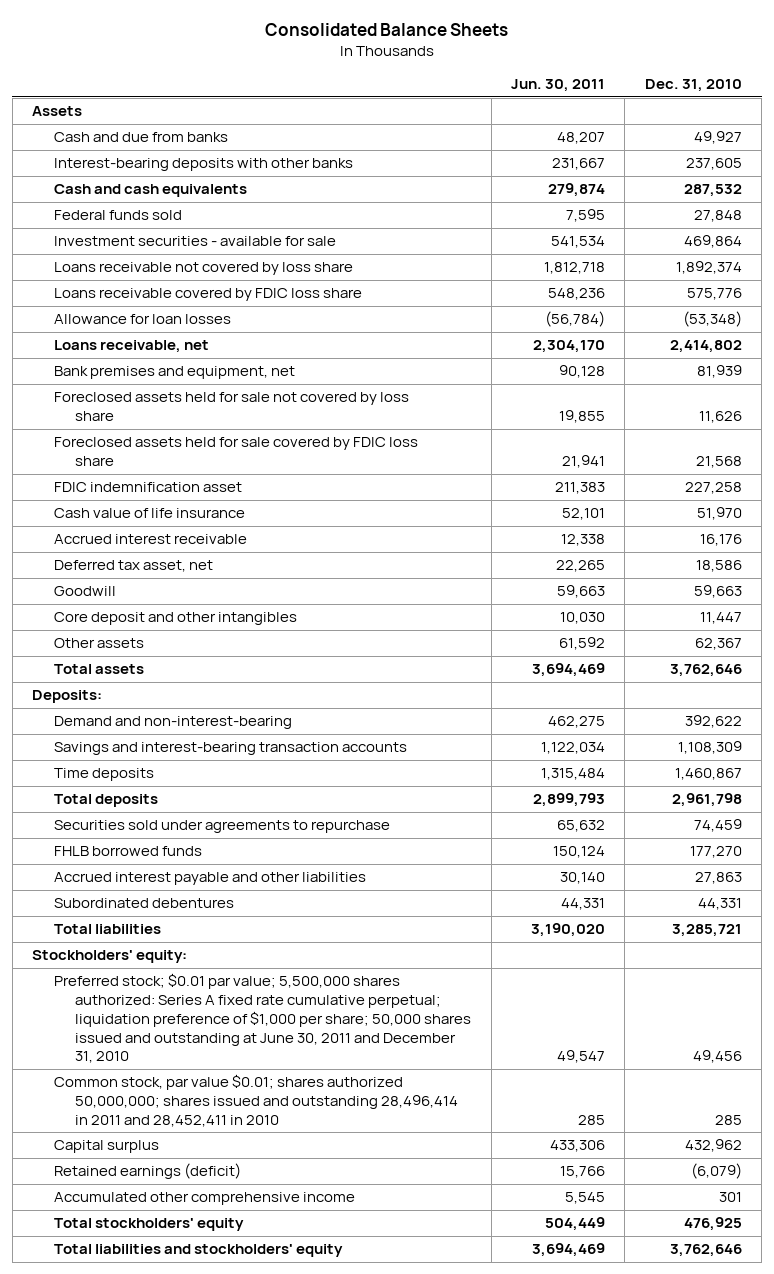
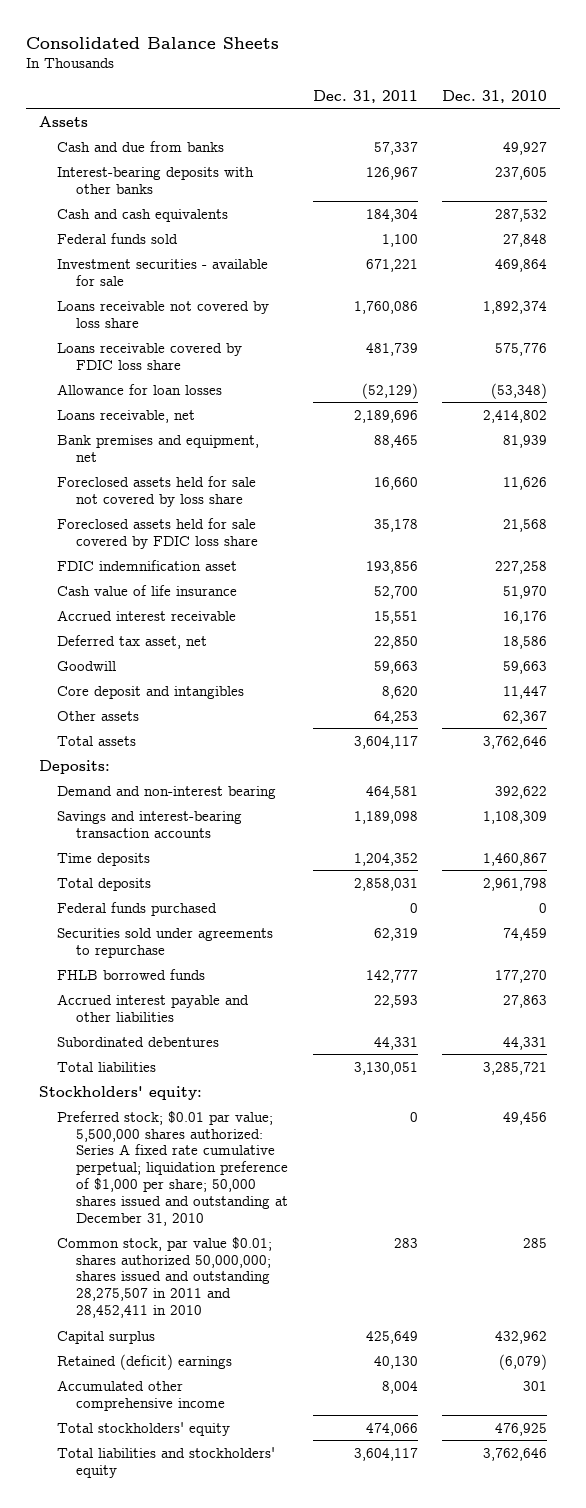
[510,79,605,93] Jun. 30, 2011 -> none
none -> [312,89,418,103] Dec. 31, 2011
[53,612,297,626] Core deposit and other intangibles -> [57,685,245,699] Core deposit and intangibles
[53,716,292,730] Demand and non-interest-bearing -> [57,785,277,799] Demand and non-interest bearing
none -> [57,901,218,916] Federal funds purchased
[53,973,472,1064] Preferred stock; $0.01 par value; 5,500,000 shares authorized: Series A fixed rate cumulative perpetual; liquidation preference of $1,000 per share; 50,000 shares issued and outstanding at June 30, 2011 and December 31, 2010 -> [57,1110,289,1226] Preferred stock; $0.01 par value; 5,500,000 shares authorized: Series A fixed rate cumulative perpetual; liquidation preference of $1,000 per share; 50,000 shares issued and outstanding at December 31, 2010
[53,1074,459,1127] Common stock, par value $0.01; shares authorized 50,000,000; shares issued and outstanding 28,496,414 in 2011 and 28,452,411 in 2010 -> [57,1236,273,1318] Common stock, par value $0.01; shares authorized 50,000,000; shares issued and outstanding 28,275,507 in 2011 and 28,452,411 in 2010
[53,1163,241,1180] Retained earnings (deficit) -> [57,1353,233,1370] Retained (deficit) earnings

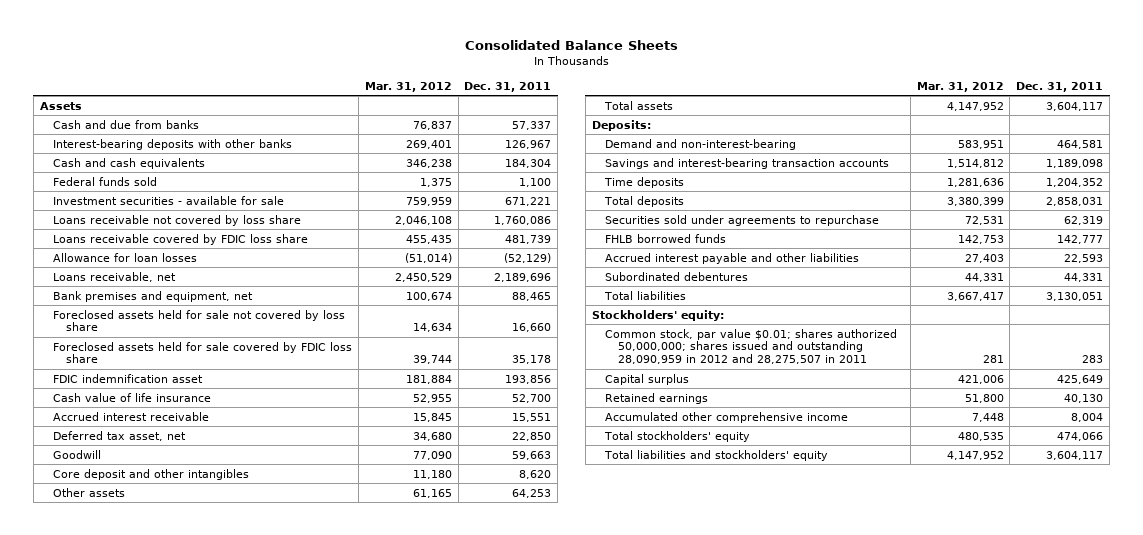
[442,89,548,103] Dec. 31, 2010 -> none
none -> [364,81,452,92] Mar. 31, 2012
[57,685,245,699] Core deposit and intangibles -> [52,468,249,480] Core deposit and other intangibles
[57,785,277,799] Demand and non-interest bearing -> [604,138,796,150] Demand and non-interest-bearing
[57,901,218,916] Federal funds purchased -> none
[57,1110,289,1226] Preferred stock; $0.01 par value; 5,500,000 shares authorized: Series A fixed rate cumulative perpetual; liquidation preference of $1,000 per share; 50,000 shares issued and outstanding at December 31, 2010 -> none
[57,1236,273,1318] Common stock, par value $0.01; shares authorized 50,000,000; shares issued and outstanding 28,275,507 in 2011 and 28,452,411 in 2010 -> [604,328,897,365] Common stock, par value $0.01; shares authorized 50,000,000; shares issued and outstanding 28,090,959 in 2012 and 28,275,507 in 2011
[57,1353,233,1370] Retained (deficit) earnings -> [604,392,708,404] Retained earnings

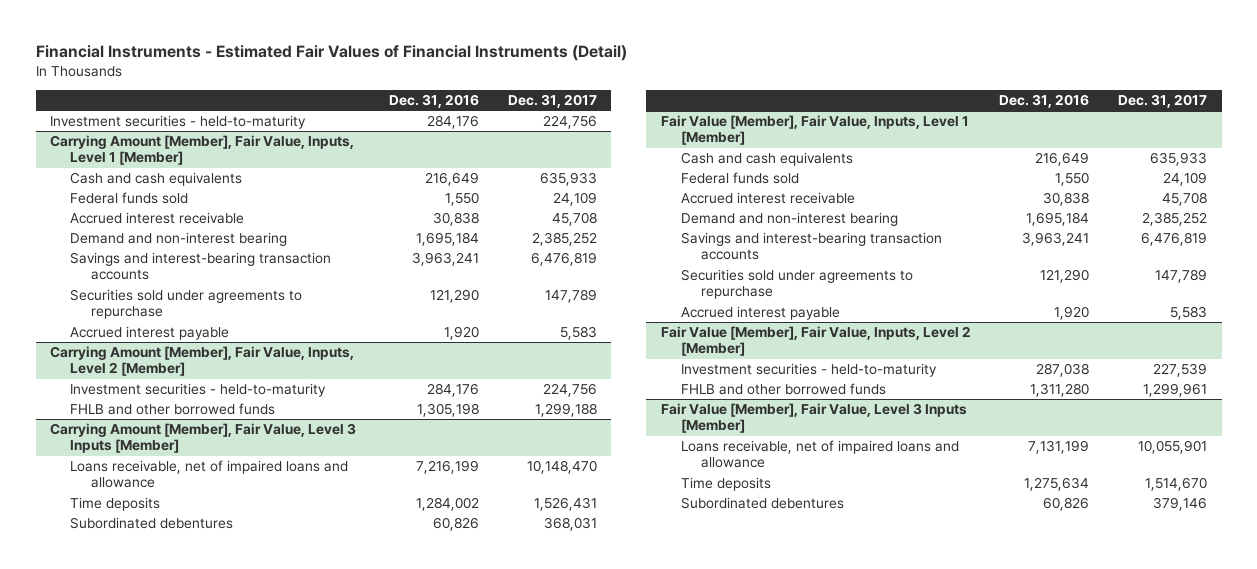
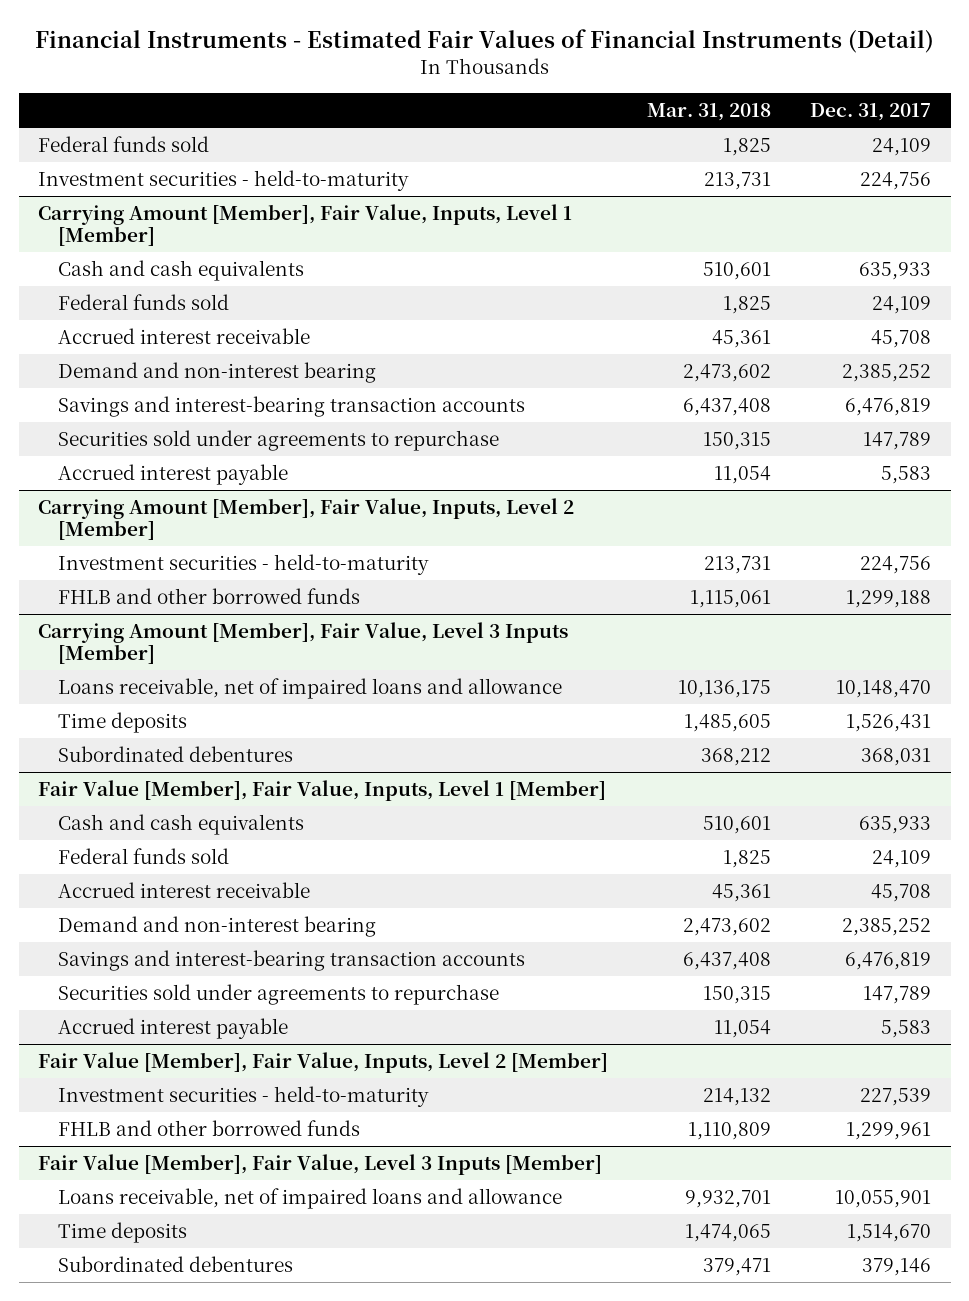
[388,94,479,109] Dec. 31, 2016 -> none
none -> [647,102,772,121] Mar. 31, 2018
none -> [38,136,210,153] Federal funds sold

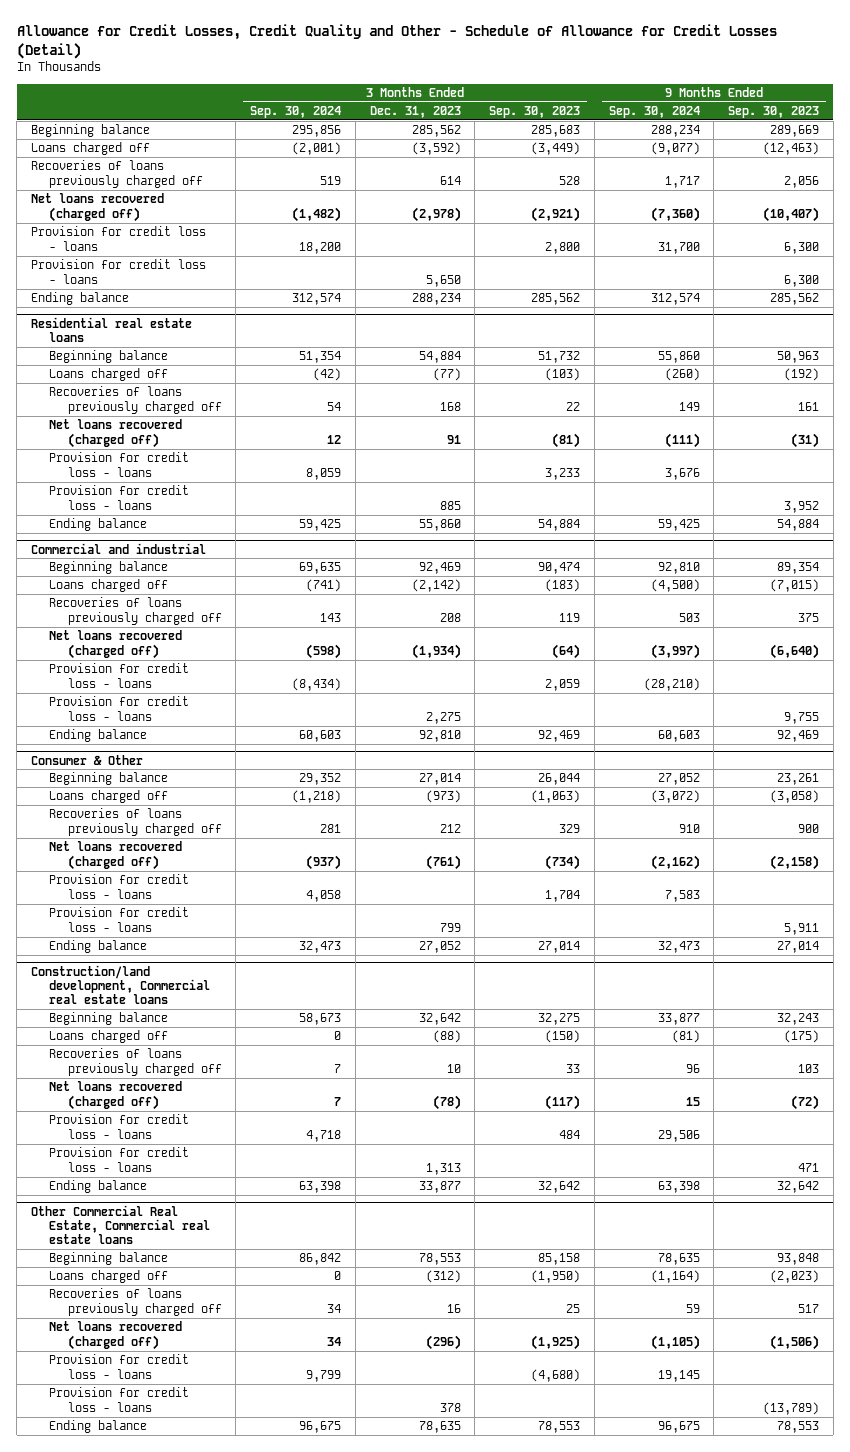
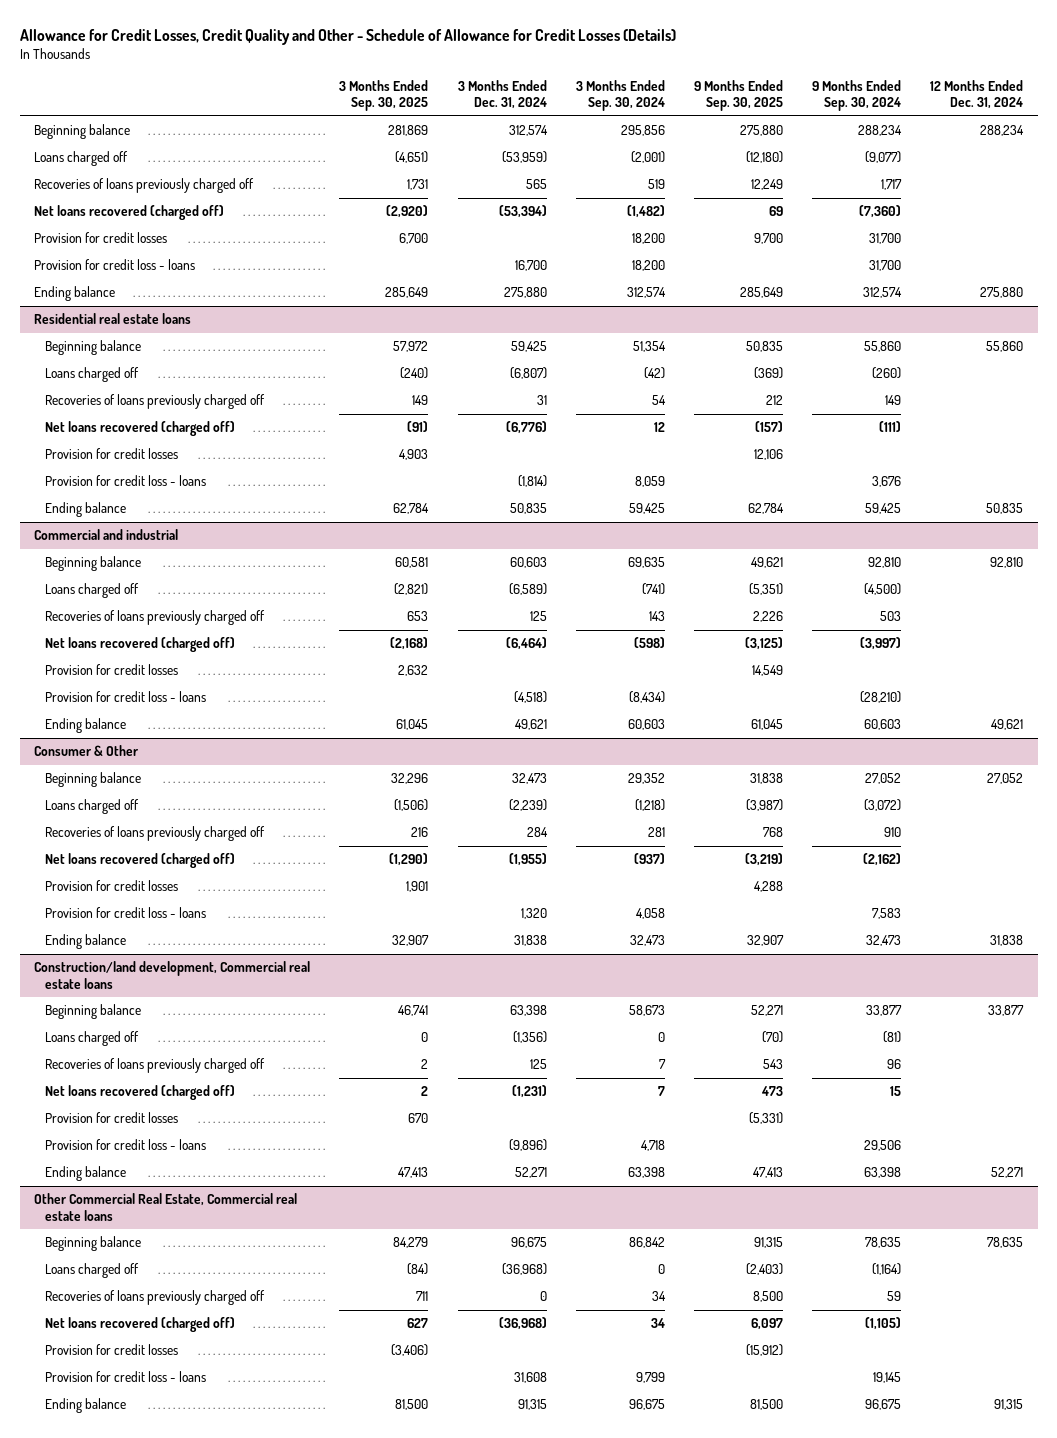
[16,23,777,59] Allowance for Credit Losses, Credit Quality and Other - Schedule of Allowance for Credit Losses (Detail) -> [19,28,676,45] Allowance for Credit Losses, Credit Quality and Other - Schedule of Allowance for Credit Losses (Details)
[369,106,461,119] Dec. 31, 2023 -> none
[489,106,581,119] Sep. 30, 2023 -> none
[728,106,820,119] Sep. 30, 2023 -> none
none -> [339,79,429,112] 3 Months Ended Sep. 30, 2025
none -> [457,79,547,110] 3 Months Ended Dec. 31, 2024
none -> [693,79,783,112] 9 Months Ended Sep. 30, 2025
none -> [929,79,1023,110] 12 Months Ended Dec. 31, 2024
none -> [34,232,168,244] Provision for credit losses
[31,259,207,284] Provision for credit loss - loans -> none
none -> [44,448,178,460] Provision for credit losses
[49,485,190,510] Provision for credit loss - loans -> none
none -> [44,664,178,676] Provision for credit losses
[49,696,190,721] Provision for credit loss - loans -> none
none -> [44,880,178,892] Provision for credit losses
[49,907,190,932] Provision for credit loss - loans -> none
none -> [44,1112,178,1124] Provision for credit losses
[49,1147,190,1172] Provision for credit loss - loans -> none
none -> [44,1344,178,1356] Provision for credit losses
[49,1387,190,1412] Provision for credit loss - loans -> none

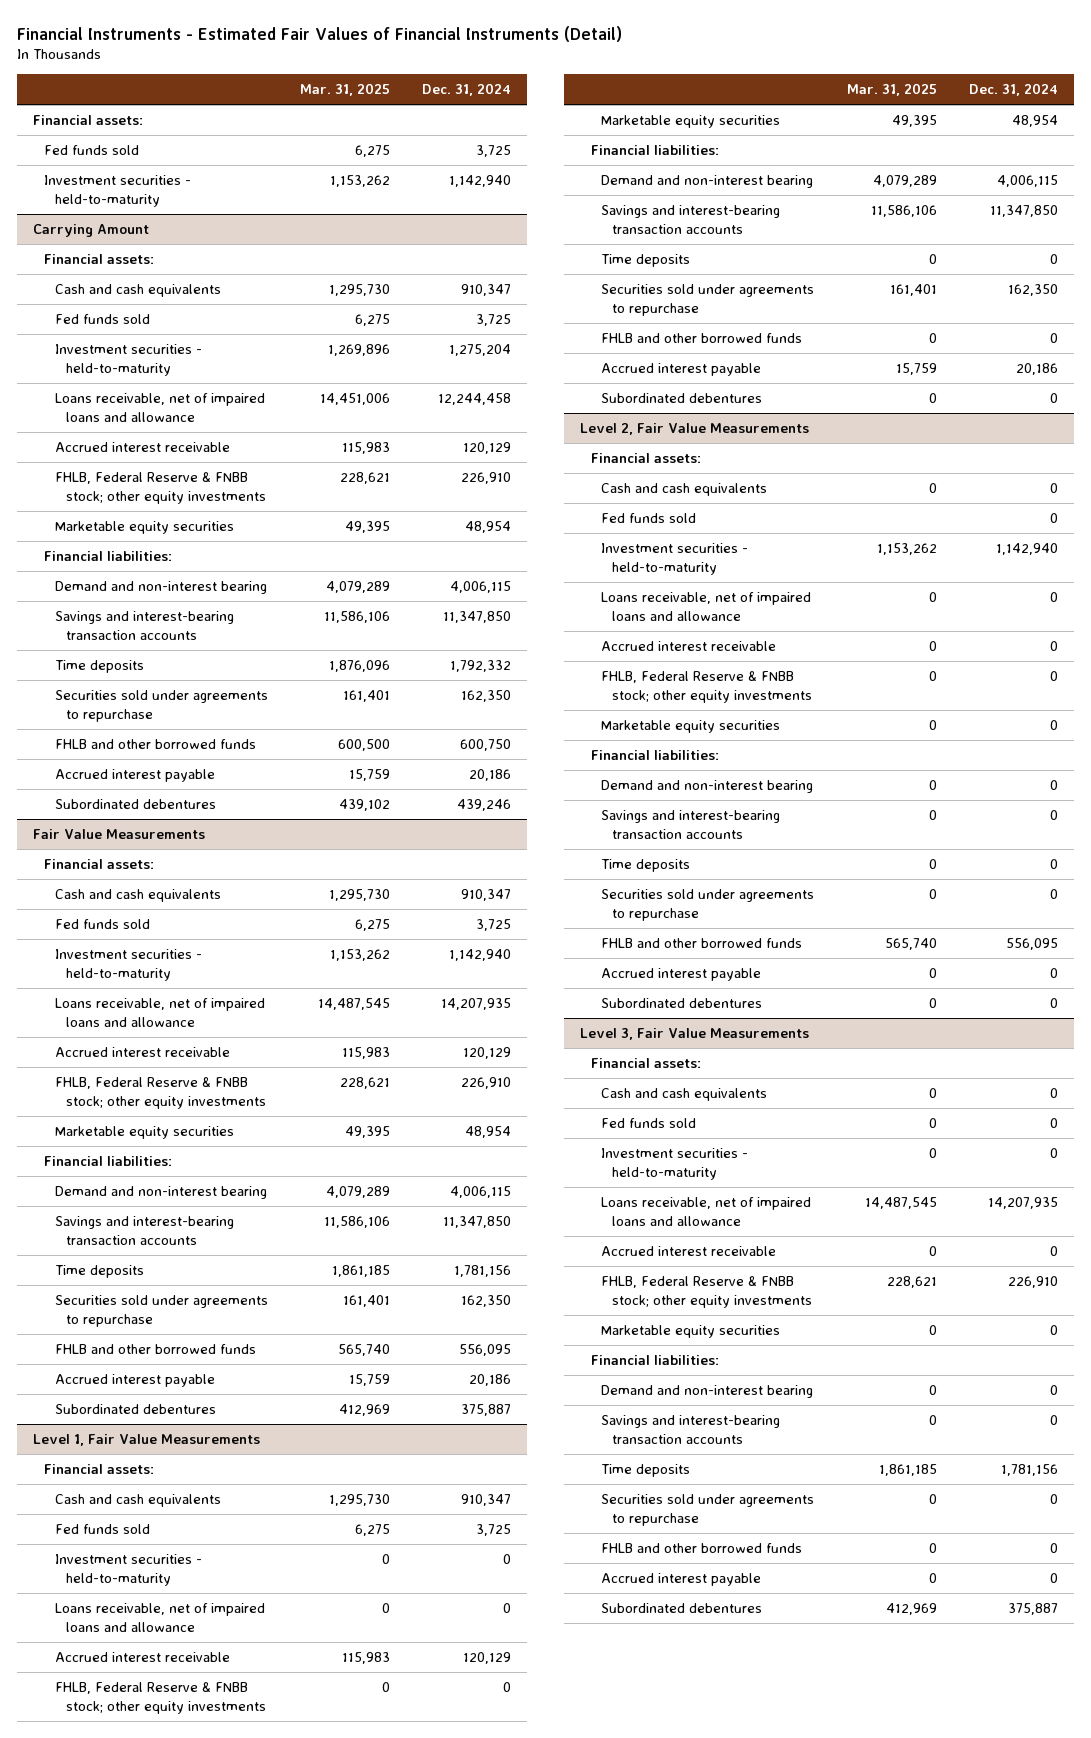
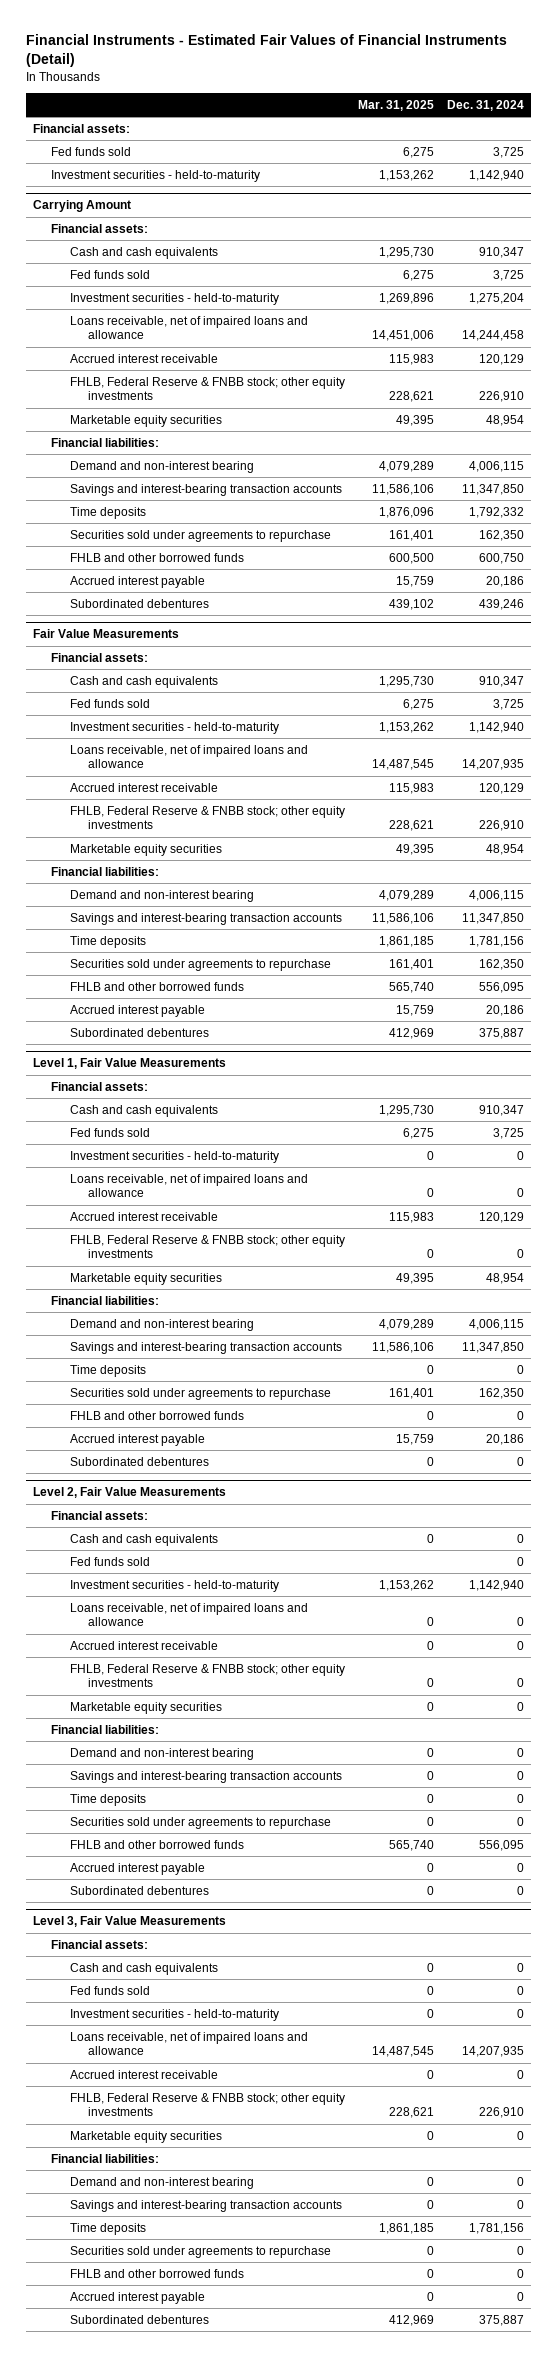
[438,393,512,406] 12,244,458 -> [462,330,525,342] 14,244,458

